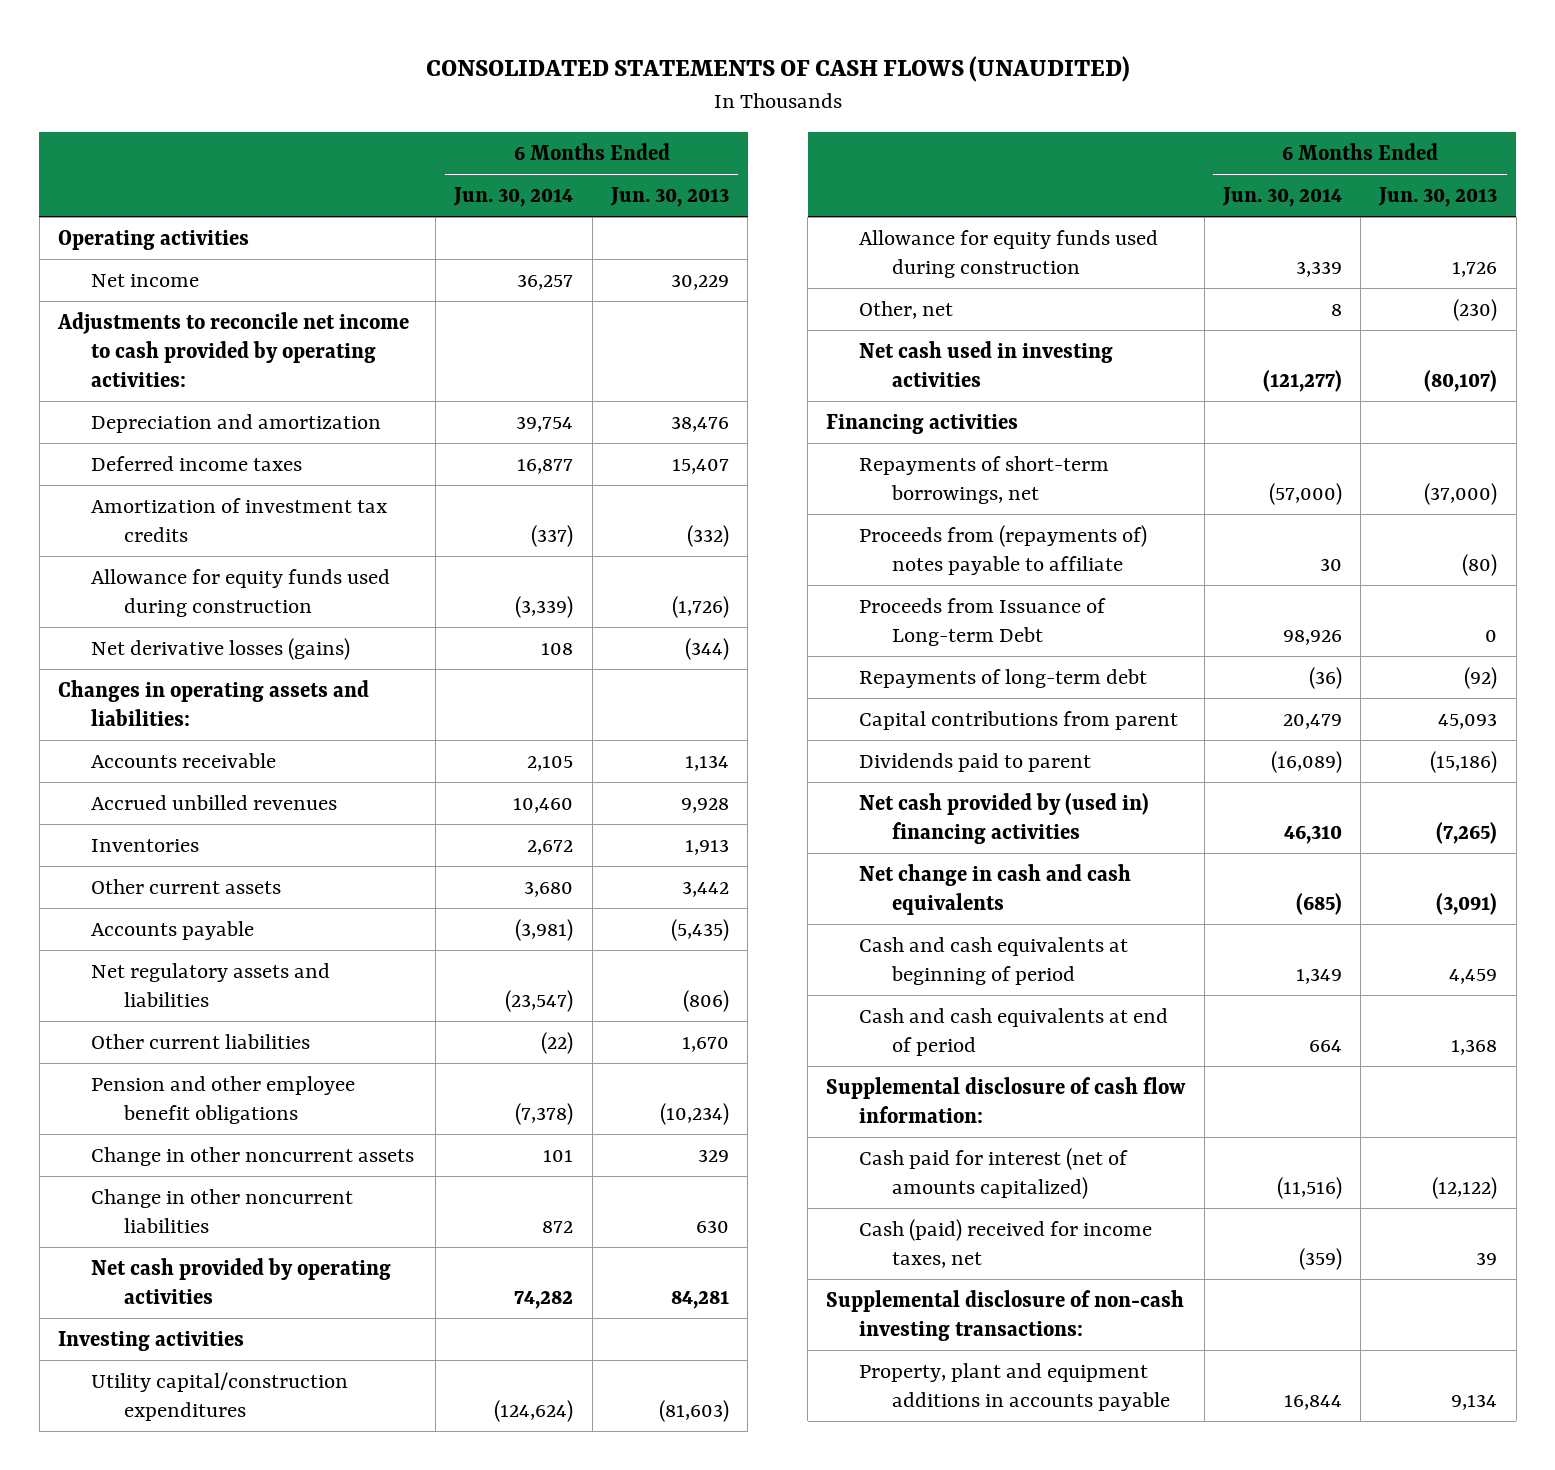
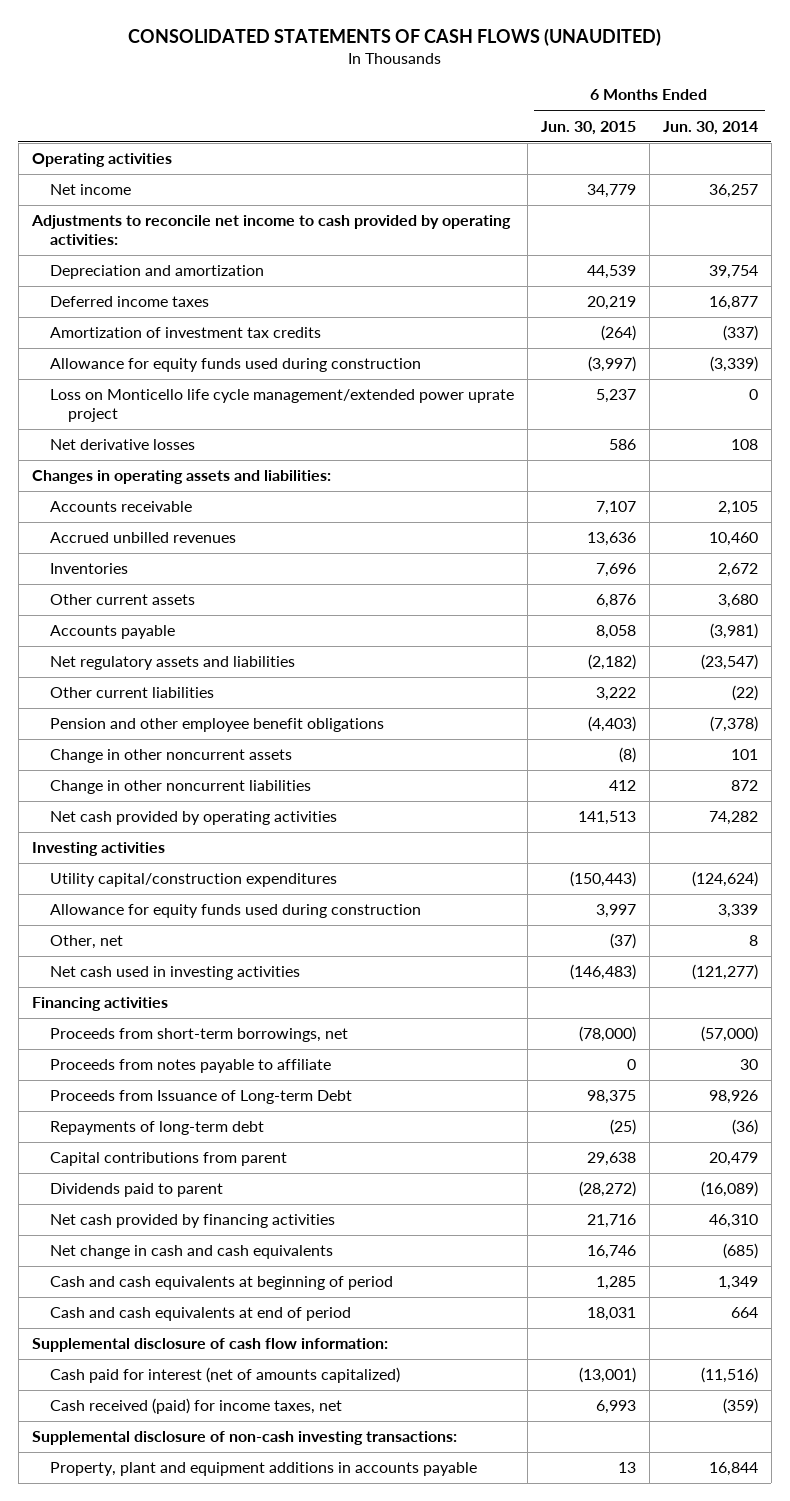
[610,187,730,208] Jun. 30, 2013 -> none
none -> [540,120,636,135] Jun. 30, 2015
none -> [49,389,514,423] Loss on Monticello life cycle management/extended power uprate project
[90,637,350,660] Net derivative losses (gains) -> [49,439,195,451] Net derivative losses
[859,455,1110,504] Repayments of short-term borrowings, net -> [49,1028,348,1043] Proceeds from short-term borrowings, net
[859,524,1148,575] Proceeds from (repayments of) notes payable to affiliate -> [49,1059,331,1074] Proceeds from notes payable to affiliate
[859,792,1150,844] Net cash provided by (used in) financing activities -> [49,1214,335,1229] Net cash provided by financing activities
[859,1218,1153,1268] Cash (paid) received for income taxes, net -> [49,1398,342,1415] Cash received (paid) for income taxes, net

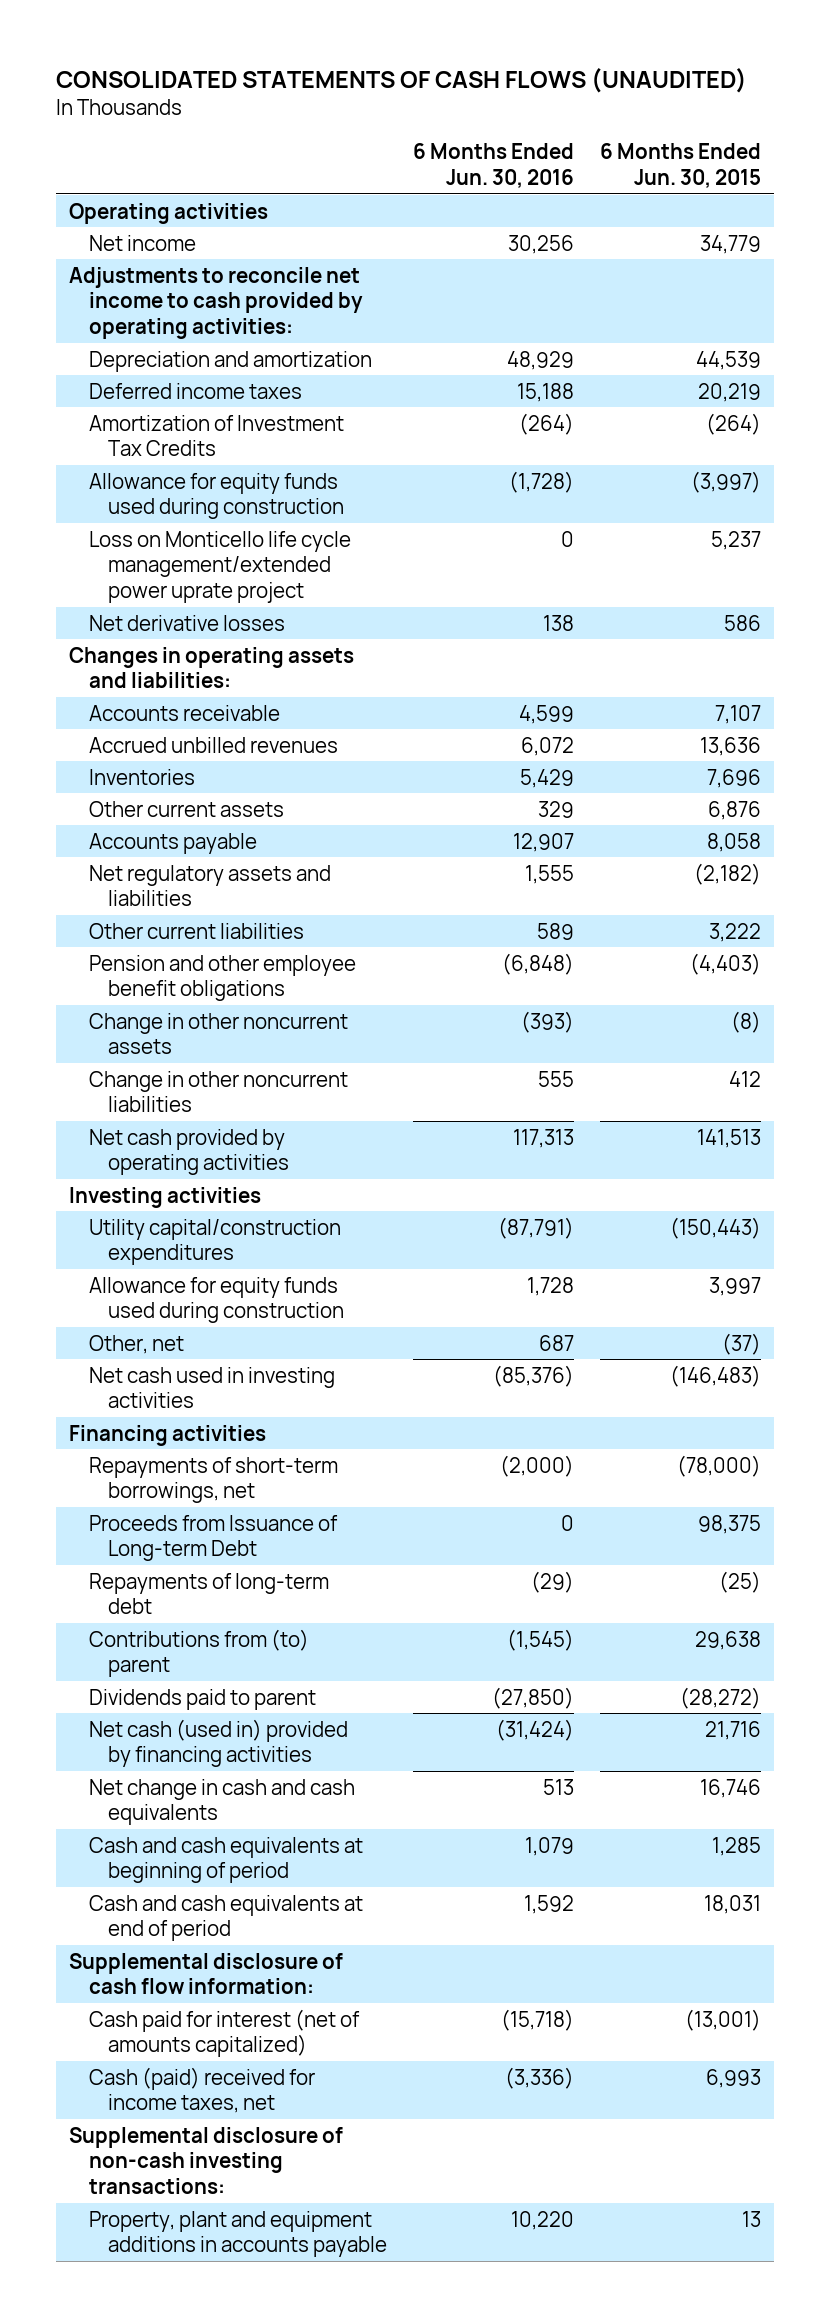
[662,120,758,135] Jun. 30, 2014 -> none
none -> [412,142,574,188] 6 Months Ended Jun. 30, 2016
[49,327,321,339] Amortization of investment tax credits -> [88,414,344,457] Amortization of Investment Tax Credits
[49,1059,331,1074] Proceeds from notes payable to affiliate -> none
[49,1028,348,1043] Proceeds from short-term borrowings, net -> [88,1456,338,1504] Repayments of short-term borrowings, net
[49,1152,287,1167] Capital contributions from parent -> [88,1628,309,1678] Contributions from (to) parent
[49,1214,335,1229] Net cash provided by financing activities -> [88,1718,348,1768] Net cash (used in) provided by financing activities
[49,1398,342,1415] Cash received (paid) for income taxes, net -> [88,2066,315,2114] Cash (paid) received for income taxes, net

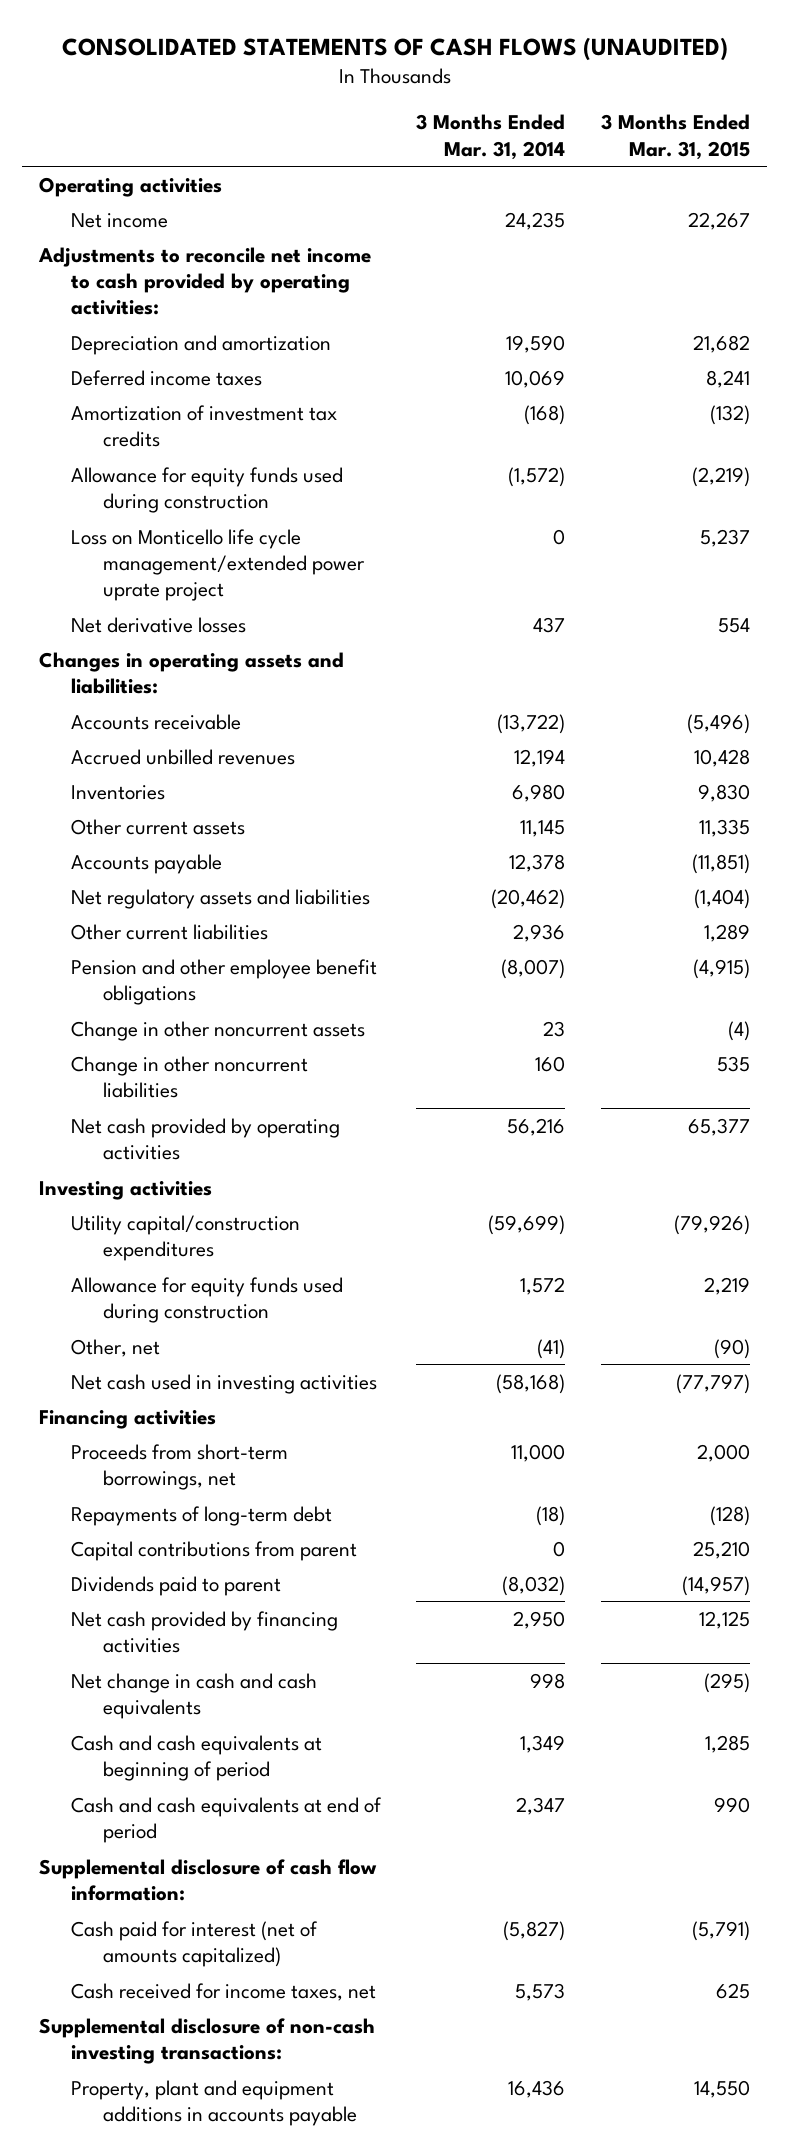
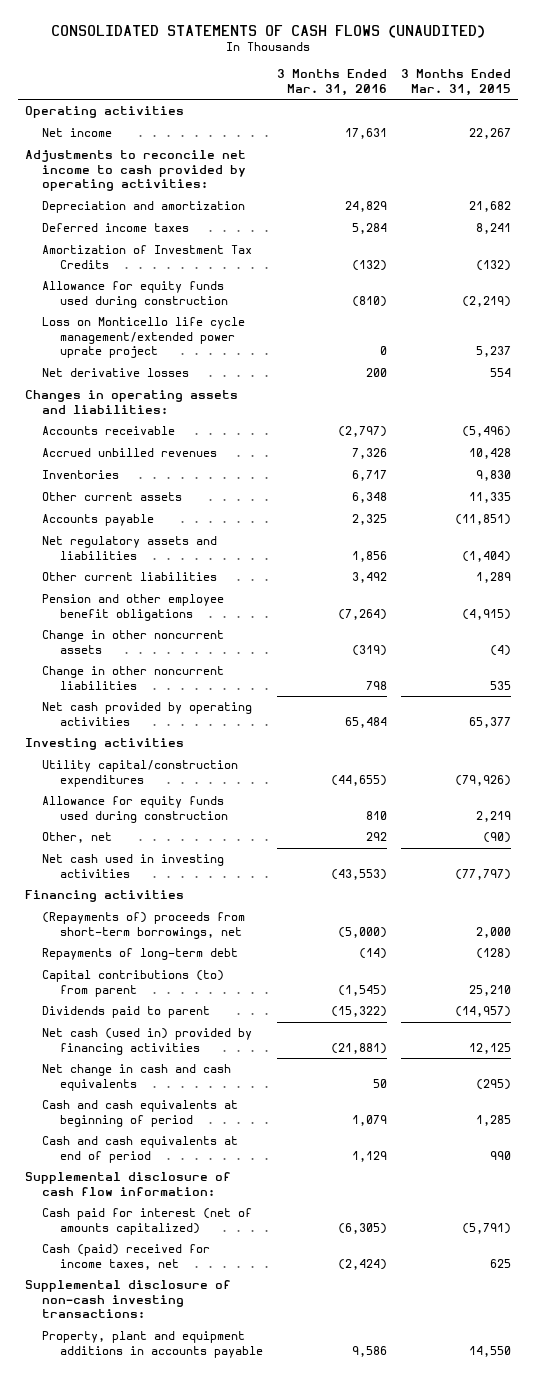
[416,114,566,160] 3 Months Ended Mar. 31, 2014 -> none
none -> [276,68,387,96] 3 Months Ended Mar. 31, 2016
[71,404,338,447] Amortization of investment tax credits -> [42,245,253,269] Amortization of Investment Tax Credits
[71,1443,289,1490] Proceeds from short-term borrowings, net -> [42,912,246,939] (Repayments of) proceeds from short-term borrowings, net
[71,1540,358,1561] Capital contributions from parent -> [42,970,225,997] Capital contributions (to) from parent
[71,1610,339,1653] Net cash provided by financing activities -> [42,1028,253,1055] Net cash (used in) provided by financing activities
[71,1982,377,2001] Cash received for income taxes, net -> [42,1244,211,1270] Cash (paid) received for income taxes, net

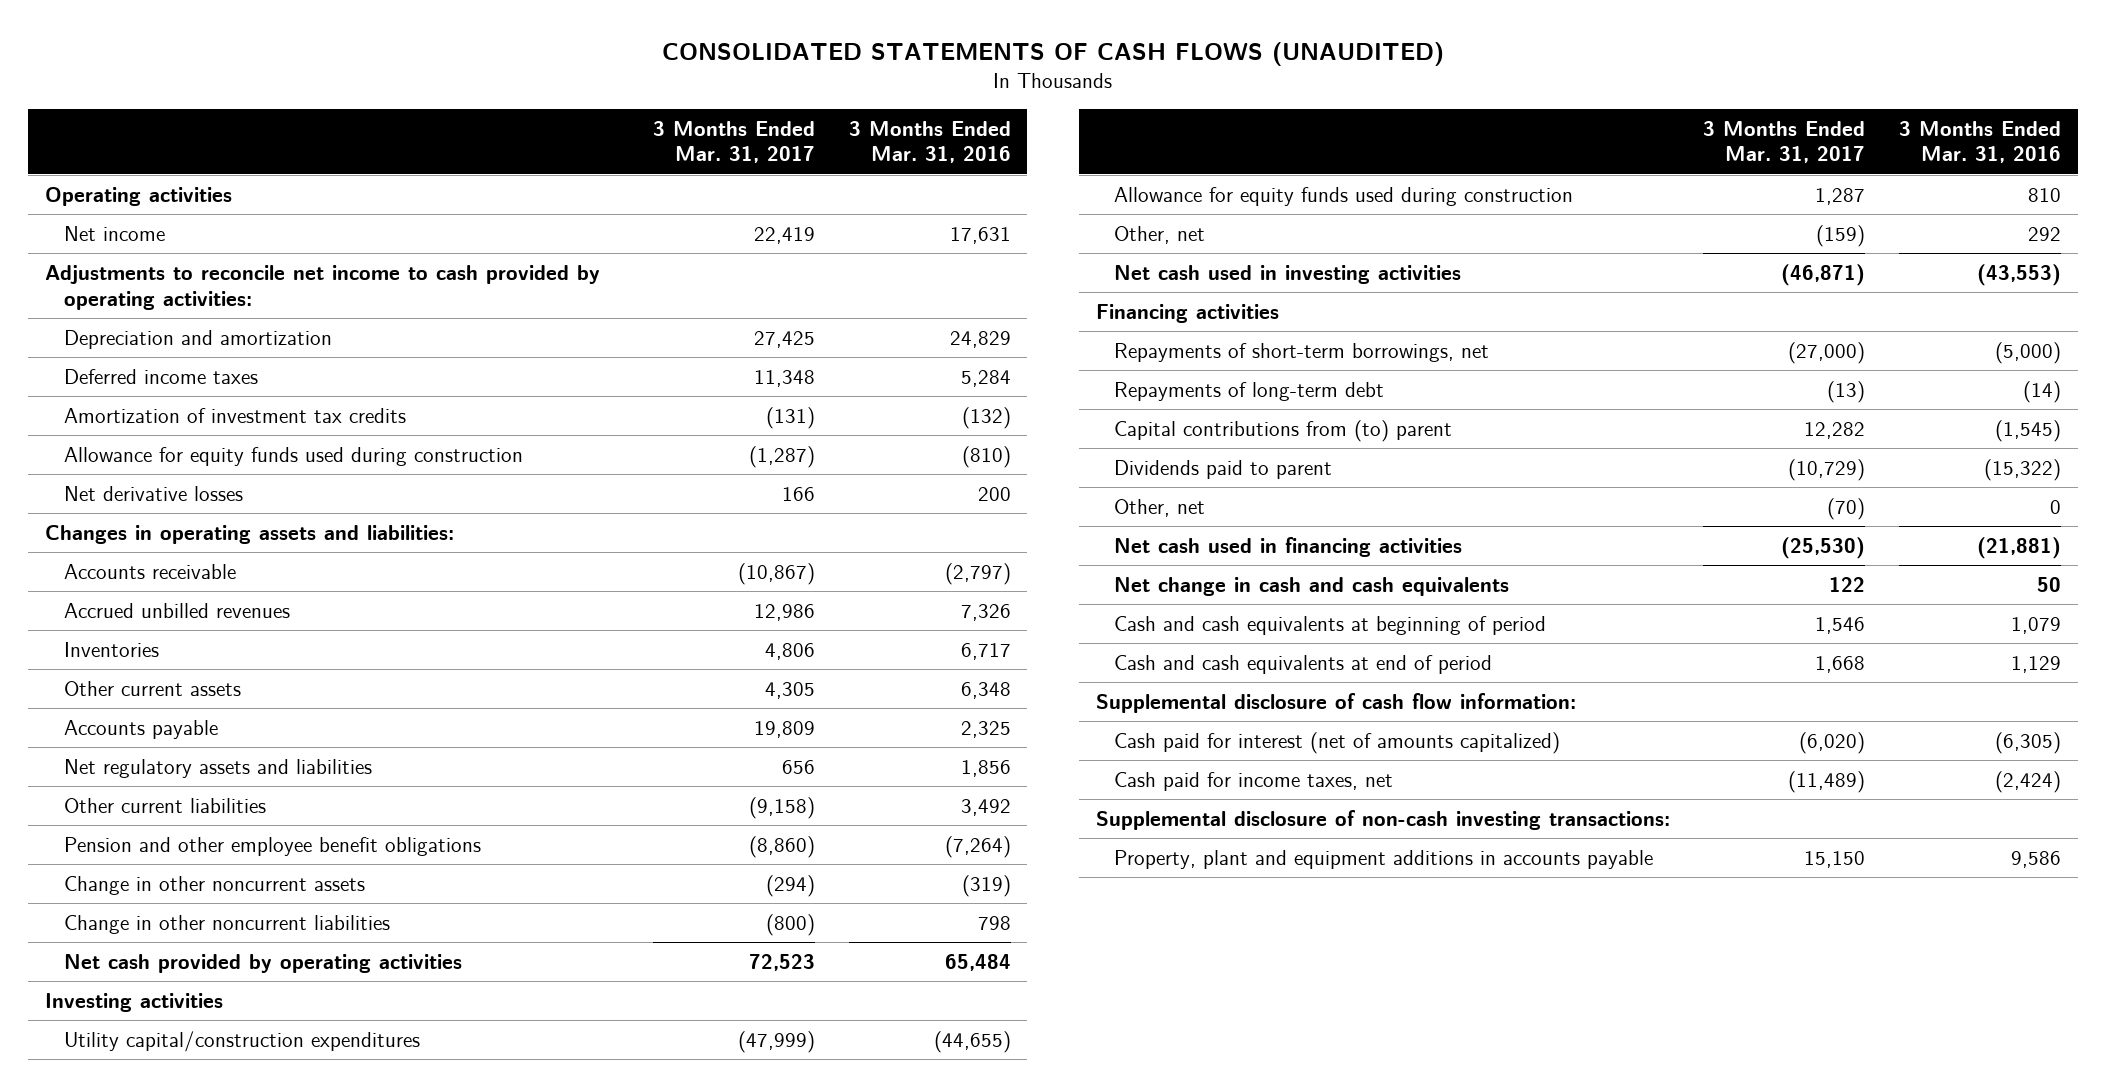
[400,68,511,96] 3 Months Ended Mar. 31, 2015 -> none
none -> [652,120,815,164] 3 Months Ended Mar. 31, 2017
[42,245,253,269] Amortization of Investment Tax Credits -> [63,407,406,423] Amortization of investment tax credits
[42,317,246,359] Loss on Monticello life cycle management/extended power uprate project -> none
[42,912,246,939] (Repayments of) proceeds from short-term borrowings, net -> [1114,342,1490,362] Repayments of short-term borrowings, net
[42,970,225,997] Capital contributions (to) from parent -> [1114,419,1453,442] Capital contributions from (to) parent
none -> [1114,498,1206,517] Other, net
[42,1028,253,1055] Net cash (used in) provided by financing activities -> [1114,536,1463,557] Net cash used in financing activities
[42,1244,211,1270] Cash (paid) received for income taxes, net -> [1114,771,1394,791] Cash paid for income taxes, net

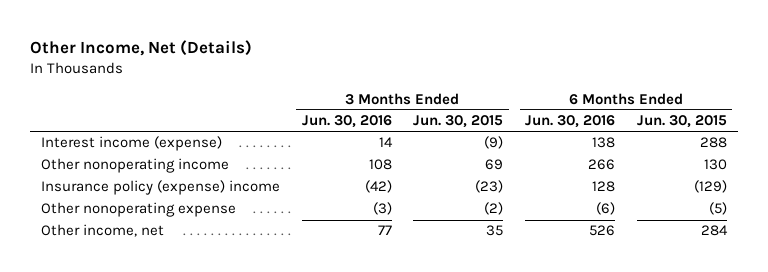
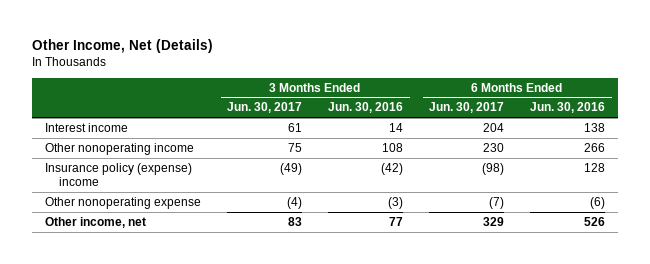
[413,115,504,129] Jun. 30, 2015 -> none
[636,115,727,129] Jun. 30, 2015 -> none
none -> [227,102,303,114] Jun. 30, 2017
none -> [429,102,505,114] Jun. 30, 2017
[40,136,222,152] Interest income (expense) -> [44,122,128,132] Interest income

